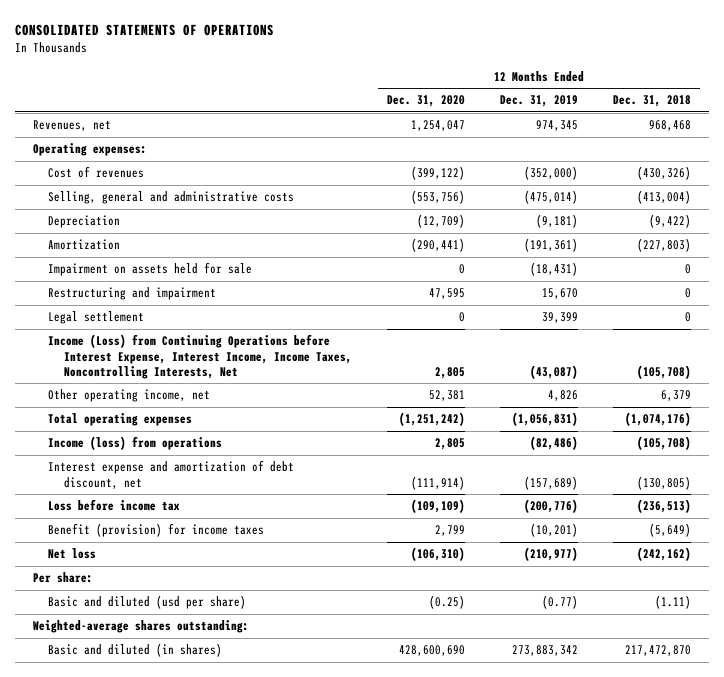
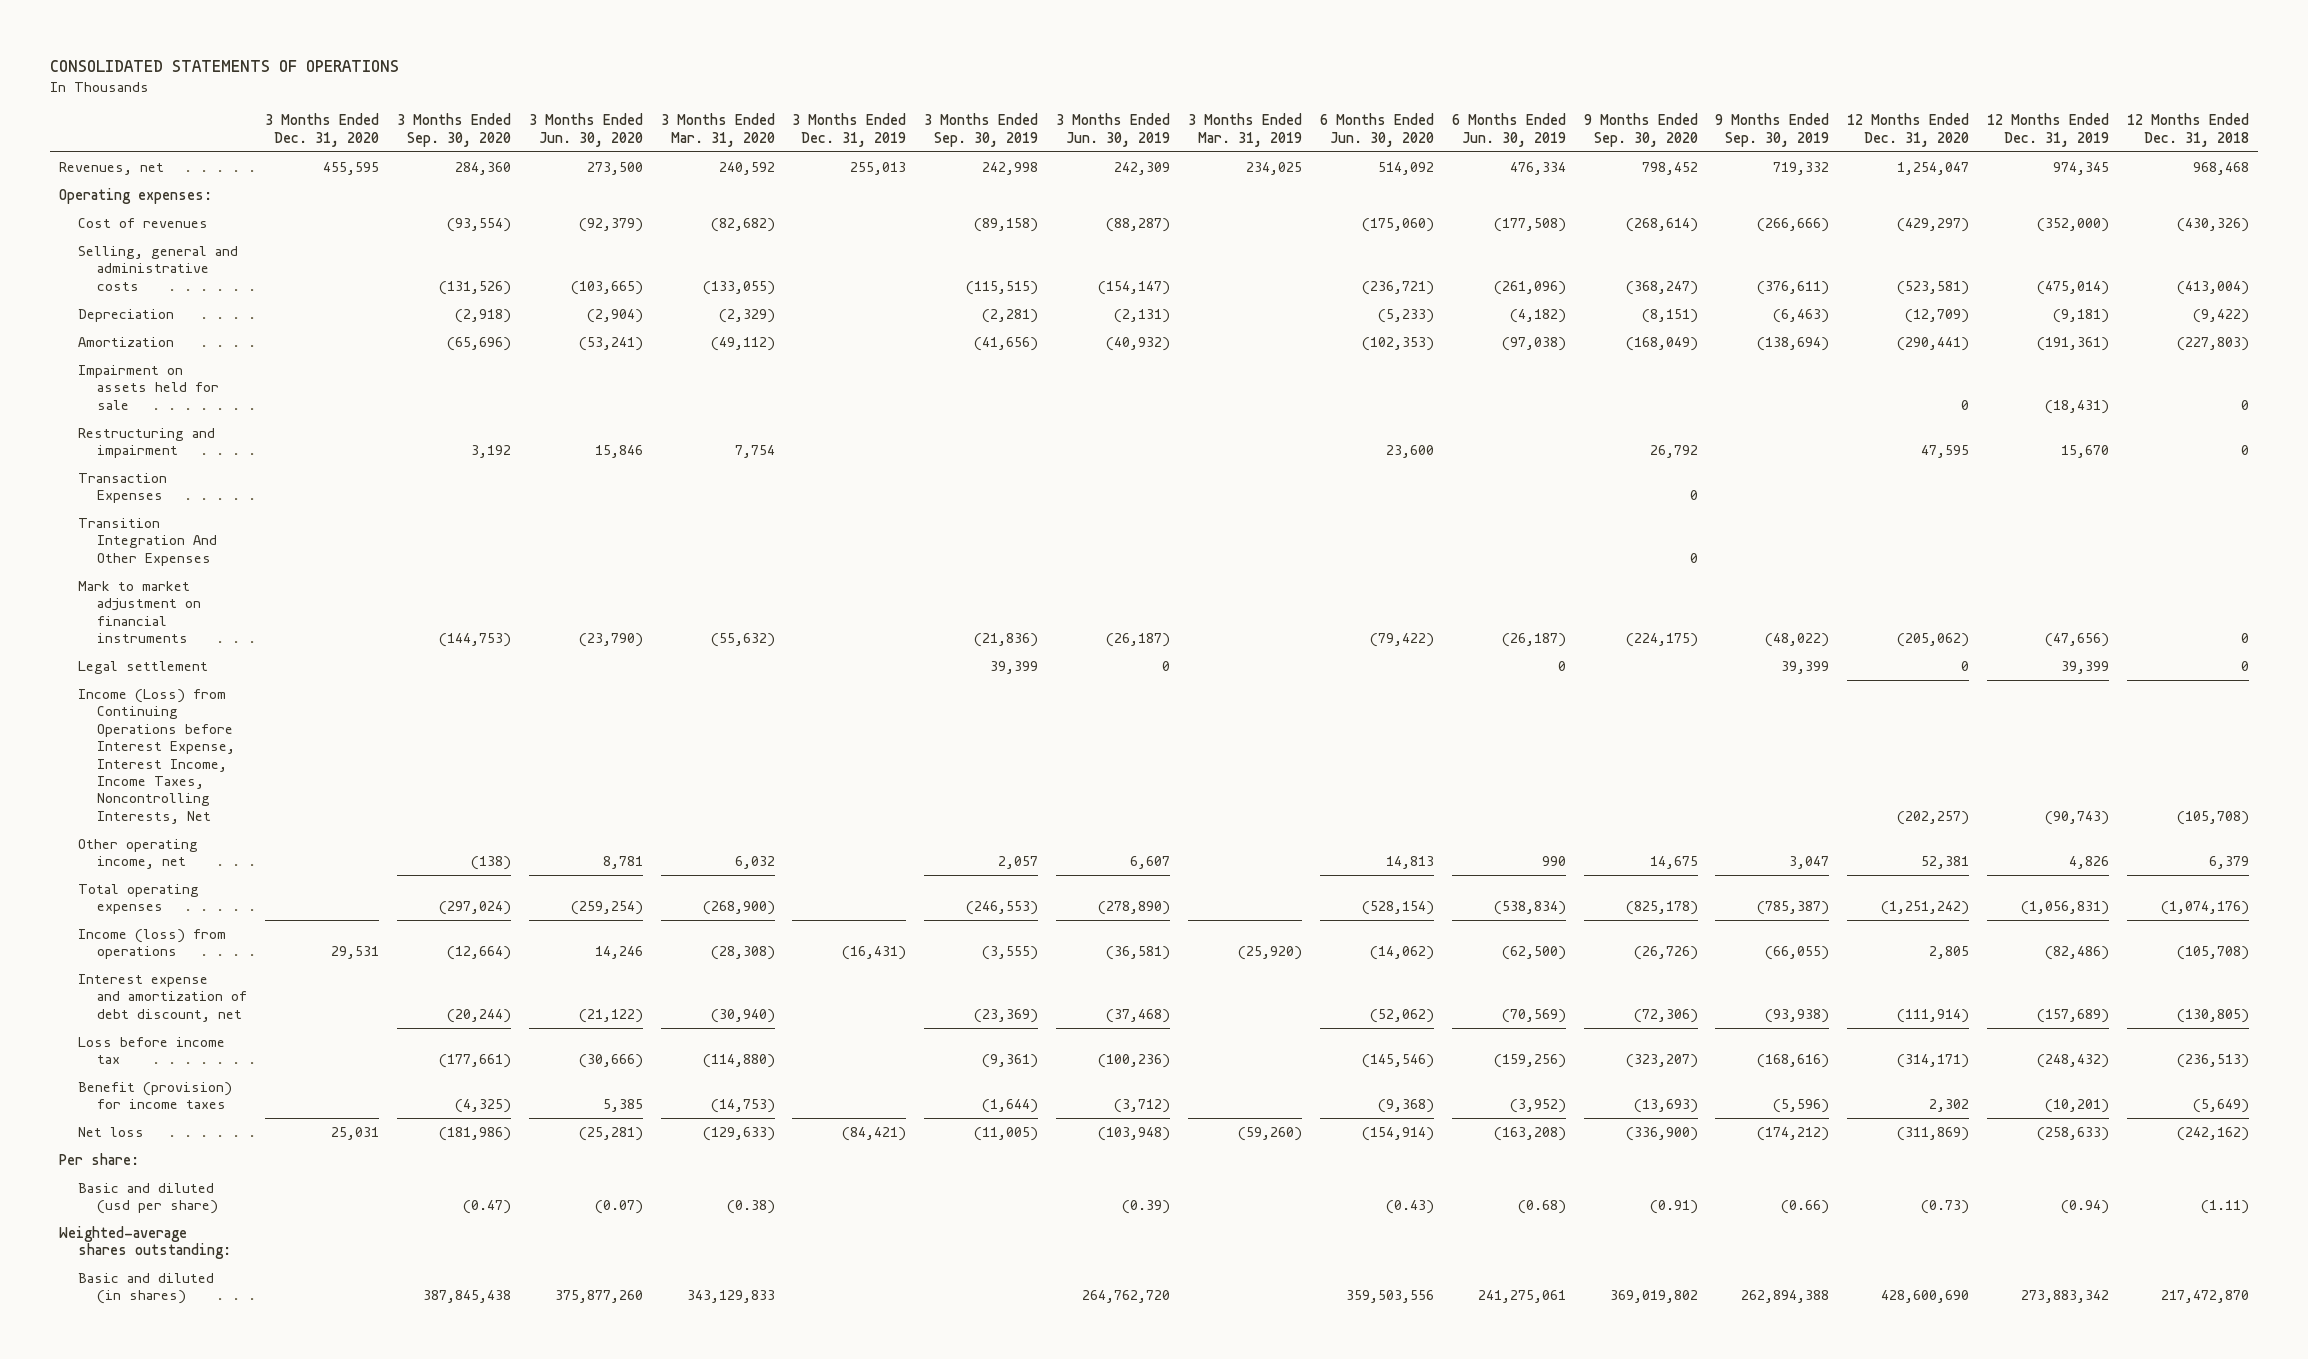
none -> [264,113,379,147] 3 Months Ended Dec. 31, 2020
none -> [396,113,511,147] 3 Months Ended Sep. 30, 2020
none -> [528,113,643,147] 3 Months Ended Jun. 30, 2020
none -> [660,113,775,147] 3 Months Ended Mar. 31, 2020
none -> [792,113,907,147] 3 Months Ended Dec. 31, 2019
none -> [924,113,1039,147] 3 Months Ended Sep. 30, 2019
none -> [1056,113,1171,147] 3 Months Ended Jun. 30, 2019
none -> [1188,113,1303,147] 3 Months Ended Mar. 31, 2019
none -> [1319,113,1434,147] 6 Months Ended Jun. 30, 2020
none -> [1451,113,1566,147] 6 Months Ended Jun. 30, 2019
none -> [1583,113,1698,147] 9 Months Ended Sep. 30, 2020
none -> [1715,113,1830,147] 9 Months Ended Sep. 30, 2019
[410,166,465,181] (399,122) -> [1897,217,1970,232] (429,297)
[410,190,465,205] (553,756) -> [1897,280,1970,295] (523,581)
none -> [78,472,168,504] Transaction Expenses
none -> [78,517,218,566] Transition Integration And Other Expenses
none -> [78,580,202,644] Mark to market adjustment on financial instruments
[434,366,465,379] 2,805 -> [1897,810,1970,825] (202,257)
[530,364,579,379] (43,087) -> [2045,810,2110,825] (90,743)
[410,499,465,514] (109,109) -> [1897,1054,1970,1069] (314,171)
[524,499,579,514] (200,776) -> [2037,1054,2110,1069] (248,432)
[434,525,465,537] 2,799 -> [1929,1099,1970,1113] 2,302
[410,547,465,562] (106,310) -> [1897,1126,1970,1141] (311,869)
[524,547,579,562] (210,977) -> [2037,1126,2110,1141] (258,633)
[428,595,465,610] (0.25) -> [1921,1200,1970,1215] (0.73)
[542,595,579,610] (0.77) -> [2061,1200,2110,1215] (0.94)

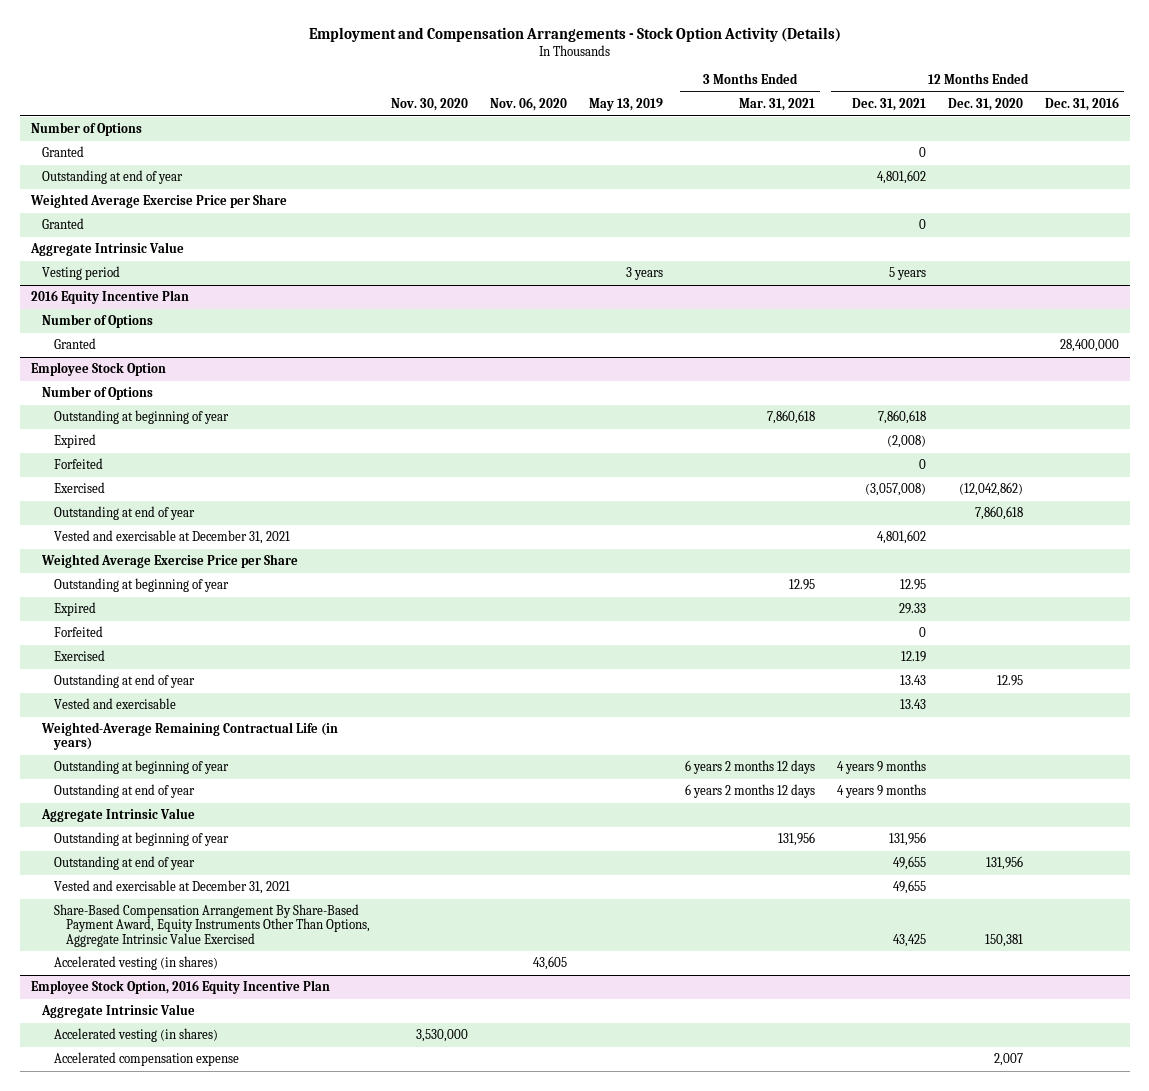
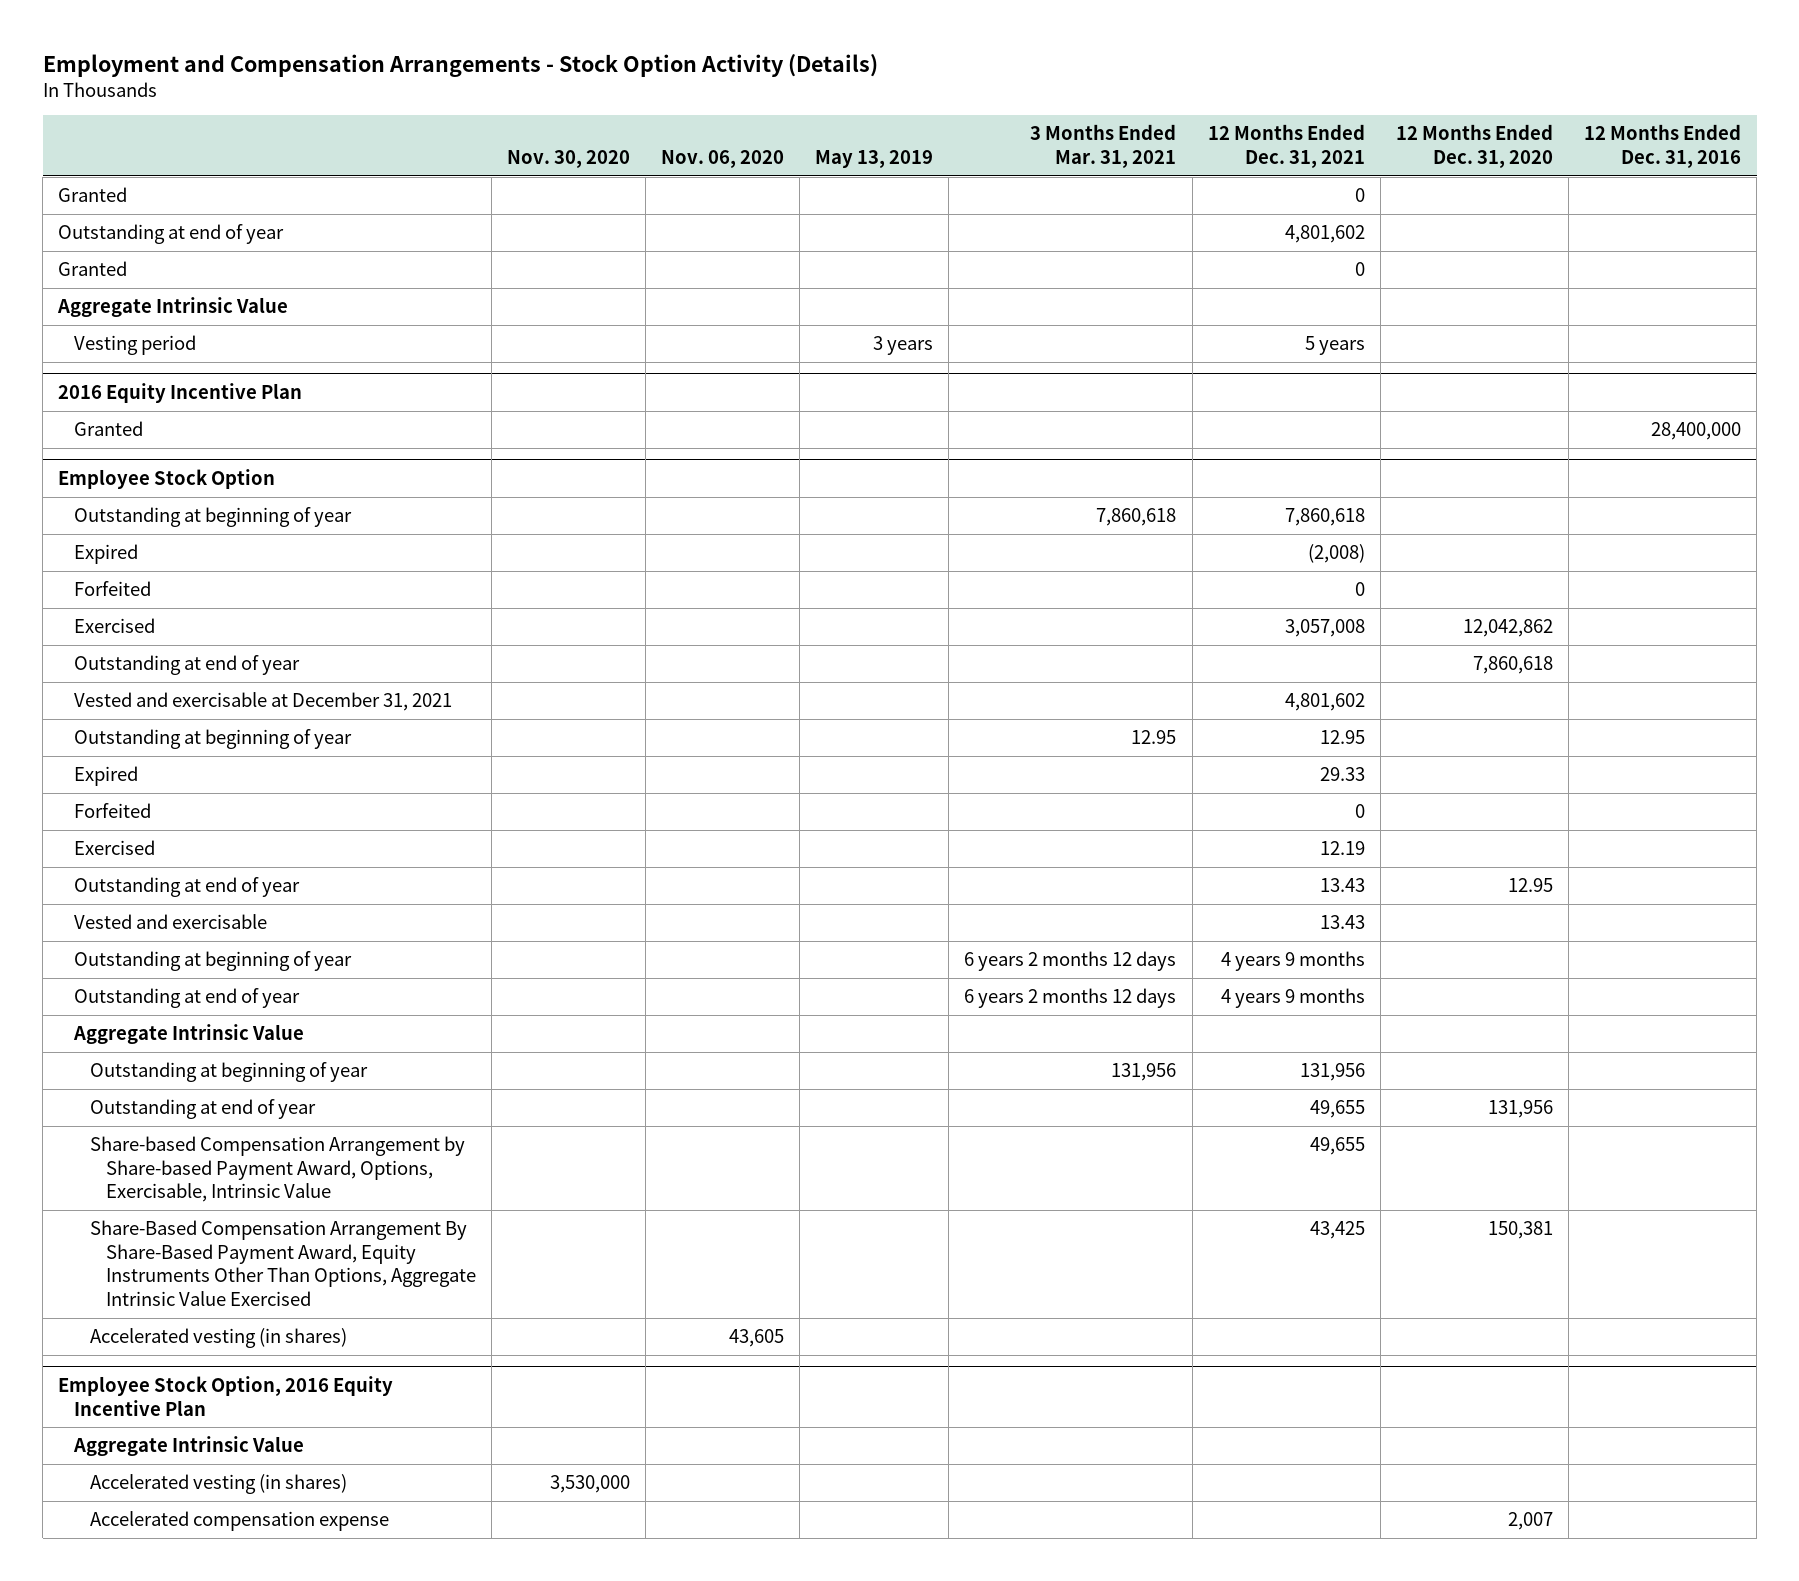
[30,122,142,137] Number of Options -> none
[29,194,287,209] Weighted Average Exercise Price per Share -> none
[42,314,154,329] Number of Options -> none
[42,386,154,401] Number of Options -> none
[864,483,926,497] (3,057,008) -> [1284,619,1365,638] 3,057,008
[958,482,1023,497] (12,042,862) -> [1462,619,1553,638] 12,042,862
[41,554,299,569] Weighted Average Exercise Price per Share -> none
[41,722,339,751] Weighted-Average Remaining Contractual Life (in years) -> none
[53,880,290,895] Vested and exercisable at December 31, 2021 -> [90,1136,466,1203] Share-based Compensation Arrangement by Share-based Payment Award, Options, Exercisable, Intrinsic Value

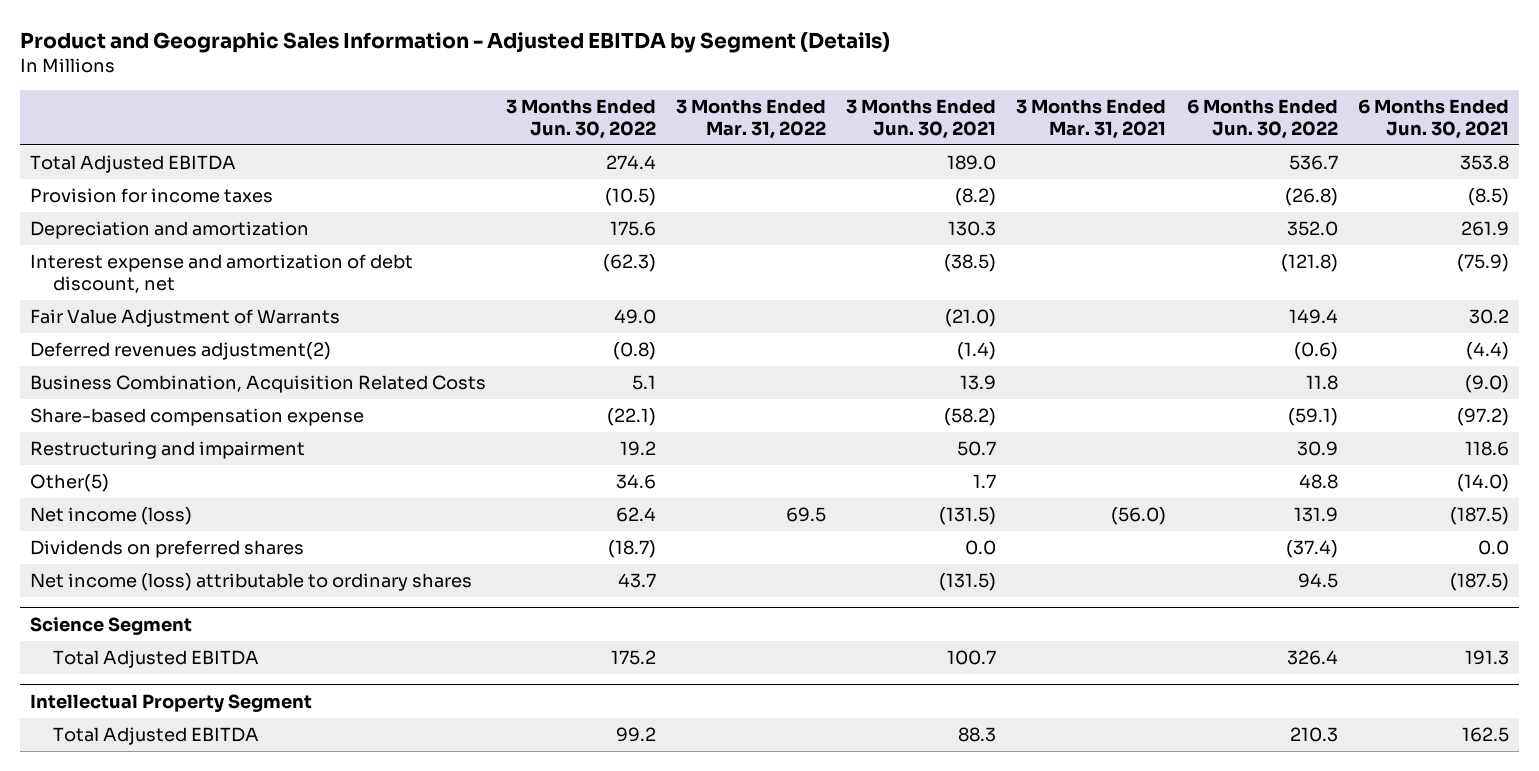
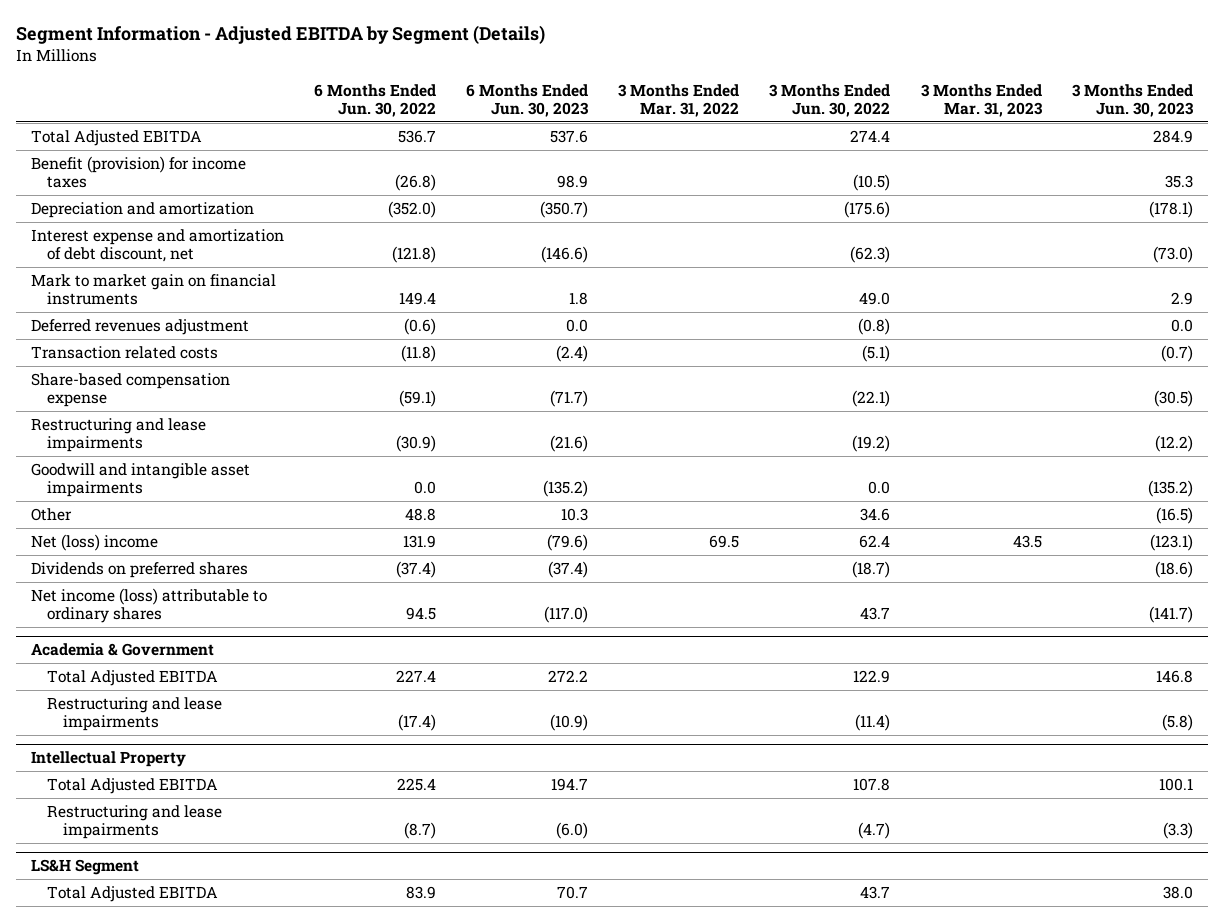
[19,31,890,53] Product and Geographic Sales Information - Adjusted EBITDA by Segment (Details) -> [16,25,546,45] Segment Information - Adjusted EBITDA by Segment (Details)
[846,99,997,139] 3 Months Ended Jun. 30, 2021 -> none
[1016,99,1167,139] 3 Months Ended Mar. 31, 2021 -> none
[1357,99,1509,139] 6 Months Ended Jun. 30, 2021 -> none
none -> [466,84,590,118] 6 Months Ended Jun. 30, 2023
none -> [920,84,1043,118] 3 Months Ended Mar. 31, 2023
none -> [1071,84,1194,118] 3 Months Ended Jun. 30, 2023
[29,188,273,204] Provision for income taxes -> [31,156,247,189] Benefit (provision) for income taxes
[609,221,656,237] 175.6 -> [844,201,891,219] (175.6)
[1286,221,1338,237] 352.0 -> [388,201,437,219] (352.0)
[29,309,340,328] Fair Value Adjustment of Warrants -> [31,274,277,306] Mark to market gain on financial instruments
[29,342,331,361] Deferred revenues adjustment(2) -> [31,319,250,336] Deferred revenues adjustment
[29,375,486,394] Business Combination, Acquisition Related Costs -> [31,346,219,360] Transaction related costs
[631,375,656,391] 5.1 -> [862,345,891,363] (5.1)
[1305,375,1338,391] 11.8 -> [401,345,437,363] (11.8)
[29,441,305,460] Restructuring and impairment -> [31,418,207,453] Restructuring and lease impairments
[619,441,656,457] 19.2 -> [852,435,891,453] (19.2)
[1296,441,1338,457] 30.9 -> [396,435,437,453] (30.9)
none -> [31,463,251,498] Goodwill and intangible asset impairments
[29,474,109,493] Other(5) -> [31,508,73,522] Other
[29,507,192,526] Net income (loss) -> [31,534,159,552] Net (loss) income
[29,616,192,635] Science Segment -> none
none -> [31,643,215,657] Academia & Government
[610,650,656,666] 175.2 -> [853,670,891,684] 122.9
[1286,650,1338,666] 326.4 -> [396,670,437,683] 227.4
none -> [47,697,223,732] Restructuring and lease impairments
[29,693,312,712] Intellectual Property Segment -> [31,751,187,768] Intellectual Property
[615,727,656,743] 99.2 -> [853,778,891,792] 107.8
[1289,727,1338,743] 210.3 -> [397,778,437,792] 225.4
none -> [47,805,223,840] Restructuring and lease impairments
none -> [31,859,140,876] LS&H Segment
none -> [47,886,219,903] Total Adjusted EBITDA

